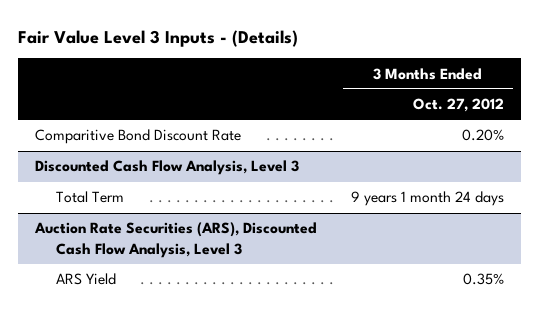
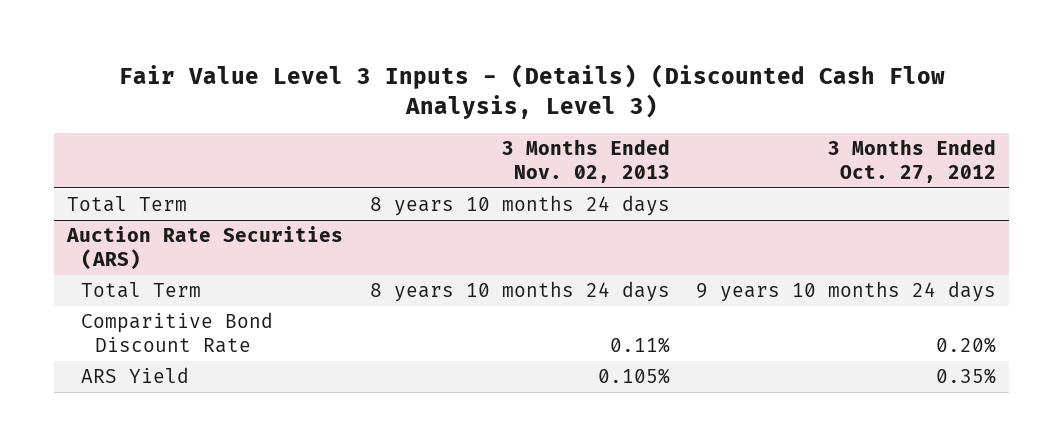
[18,29,299,47] Fair Value Level 3 Inputs - (Details) -> [118,64,945,119] Fair Value Level 3 Inputs - (Details) (Discounted Cash Flow Analysis, Level 3)
none -> [501,139,670,183] 3 Months Ended Nov. 02, 2013
none -> [67,196,188,213] Total Term
none -> [66,226,344,270] Auction Rate Securities (ARS)
none -> [81,282,202,299] Total Term
[35,160,300,176] Discounted Cash Flow Analysis, Level 3 -> none
[56,191,125,204] Total Term -> none
[34,222,318,258] Auction Rate Securities (ARS), Discounted Cash Flow Analysis, Level 3 -> none

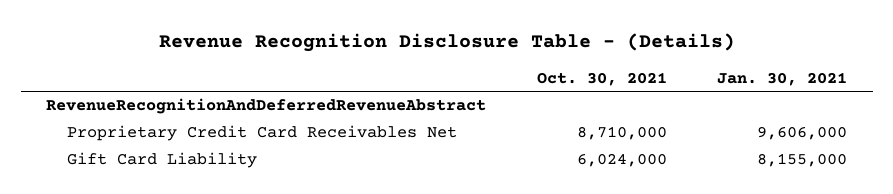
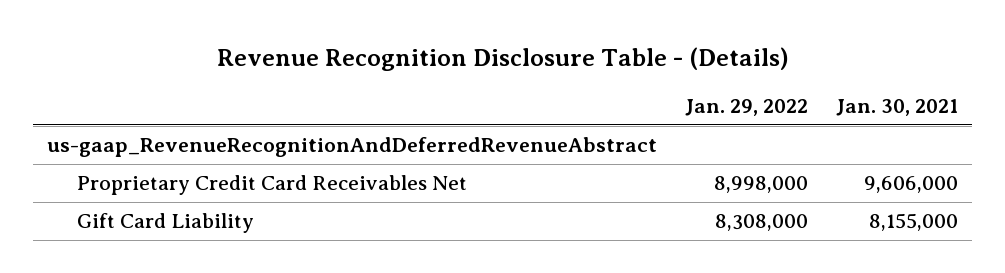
[536,71,667,86] Oct. 30, 2021 -> none
none -> [685,99,809,117] Jan. 29, 2022
[45,98,486,115] RevenueRecognitionAndDeferredRevenueAbstract -> [47,137,658,158] us-gaap_RevenueRecognitionAndDeferredRevenueAbstract

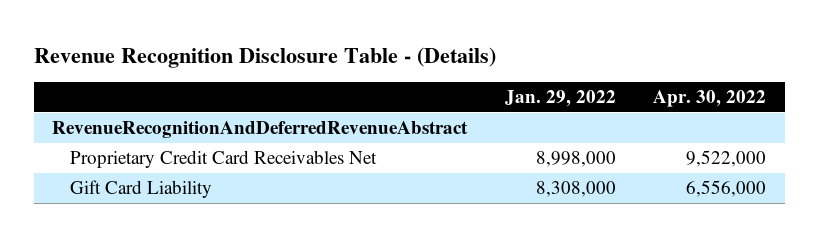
[836,99,959,117] Jan. 30, 2021 -> none
none -> [653,90,767,108] Apr. 30, 2022
[47,137,658,158] us-gaap_RevenueRecognitionAndDeferredRevenueAbstract -> [52,121,469,139] RevenueRecognitionAndDeferredRevenueAbstract

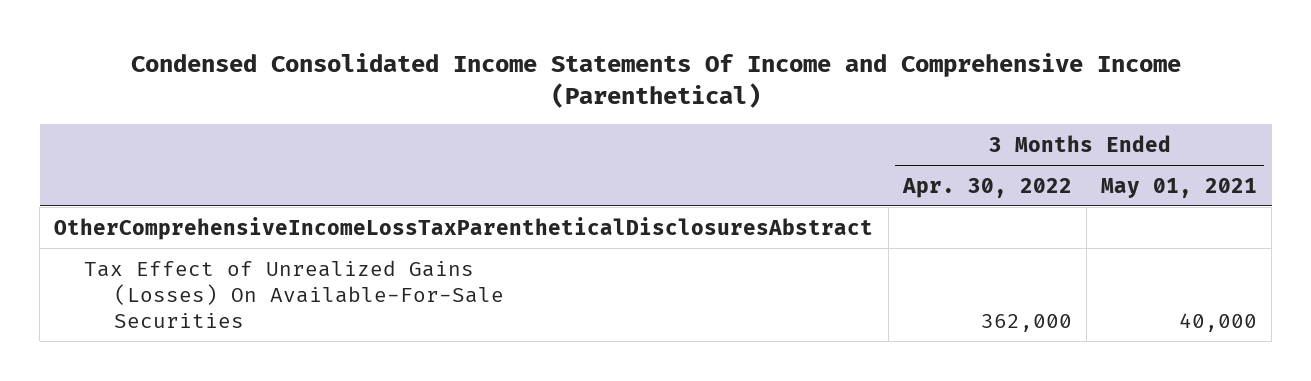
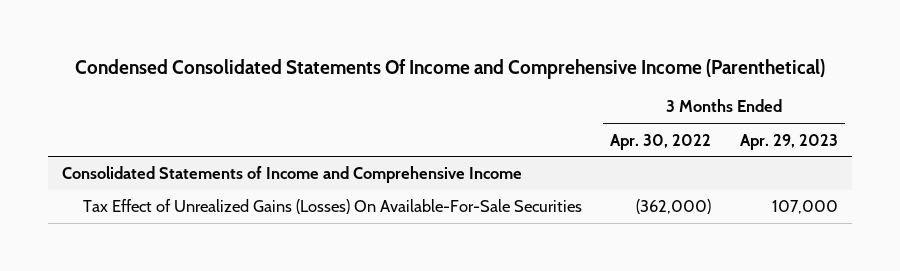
[130,52,1181,108] Condensed Consolidated Income Statements Of Income and Comprehensive Income (Parenthetical) -> [75,58,826,79] Condensed Consolidated Statements Of Income and Comprehensive Income (Parenthetical)
[1100,177,1257,198] May 01, 2021 -> none
none -> [739,133,838,150] Apr. 29, 2023
[54,216,874,240] OtherComprehensiveIncomeLossTaxParentheticalDisclosuresAbstract -> none
none -> [62,166,523,184] Consolidated Statements of Income and Comprehensive Income
[980,314,1072,333] 362,000 -> [636,199,712,215] (362,000)

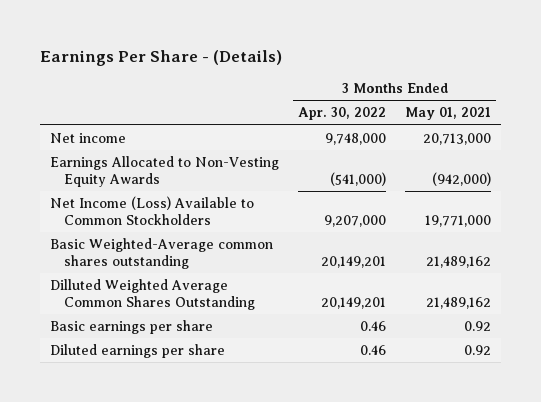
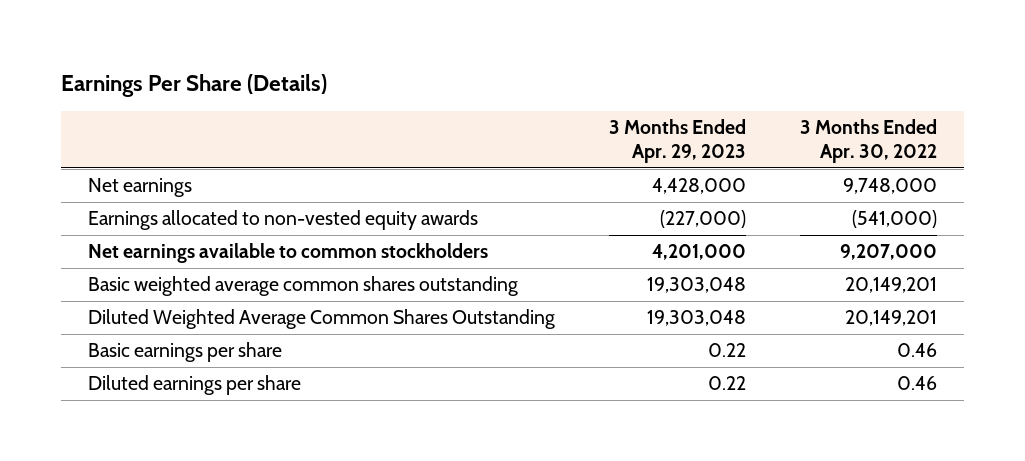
[40,50,283,67] Earnings Per Share - (Details) -> [60,74,327,98] Earnings Per Share (Details)
[405,107,492,121] May 01, 2021 -> none
none -> [608,119,746,163] 3 Months Ended Apr. 29, 2023
[49,132,126,143] Net income -> [87,178,192,198] Net earnings
[49,155,279,187] Earnings Allocated to Non-Vesting Equity Awards -> [87,210,478,231] Earnings allocated to non-vested equity awards
[49,195,254,225] Net Income (Loss) Available to Common Stockholders -> [87,243,488,264] Net earnings available to common stockholders
[49,237,273,269] Basic Weighted-Average common shares outstanding -> [87,276,518,297] Basic weighted average common shares outstanding
[49,278,255,310] Dilluted Weighted Average Common Shares Outstanding -> [87,309,555,330] Diluted Weighted Average Common Shares Outstanding

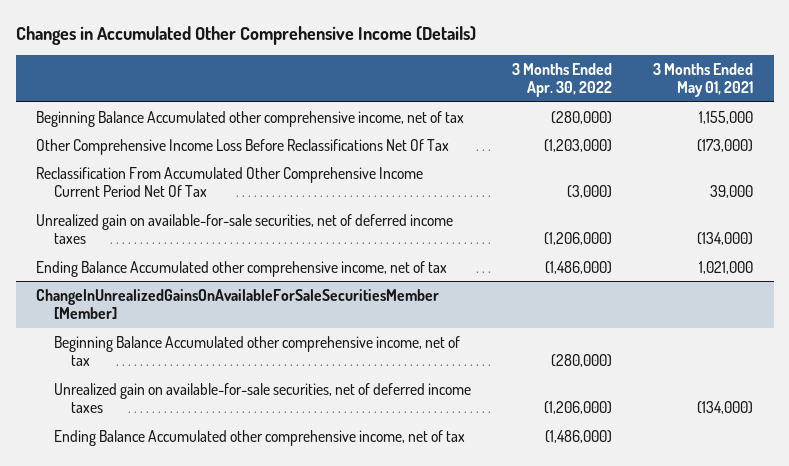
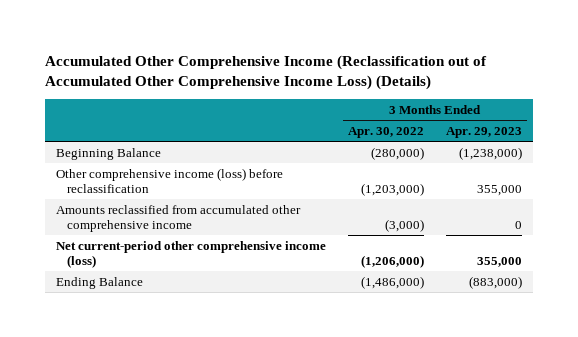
[15,25,476,45] Changes in Accumulated Other Comprehensive Income (Details) -> [45,54,488,90] Accumulated Other Comprehensive Income (Reclassification out of Accumulated Other Comprehensive Income Loss) (Details)
[653,63,754,98] 3 Months Ended May 01, 2021 -> none
none -> [445,126,522,138] Apr. 29, 2023
[36,288,440,320] ChangeInUnrealizedGainsOnAvailableForSaleSecuritiesMember [Member] -> none
[53,335,460,367] Beginning Balance Accumulated other comprehensive income, net of tax -> none
[53,382,471,414] Unrealized gain on available-for-sale securities, net of deferred income taxes -> none
[53,429,465,446] Ending Balance Accumulated other comprehensive income, net of tax -> none
[36,110,465,127] Beginning Balance Accumulated other comprehensive income, net of tax -> [56,147,162,160] Beginning Balance
[36,138,450,155] Other Comprehensive Income Loss Before Reclassifications Net Of Tax -> [56,167,284,194] Other comprehensive income (loss) before reclassification
[36,166,424,198] Reclassification From Accumulated Other Comprehensive Income Current Period Net Of Tax -> [56,204,302,233] Amounts reclassified from accumulated other comprehensive income
[36,213,454,245] Unrealized gain on available-for-sale securities, net of deferred income taxes -> [56,240,327,269] Net current-period other comprehensive income (loss)
[36,260,448,277] Ending Balance Accumulated other comprehensive income, net of tax -> [56,276,144,289] Ending Balance

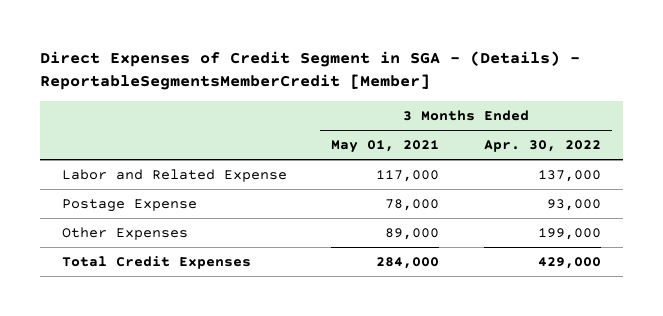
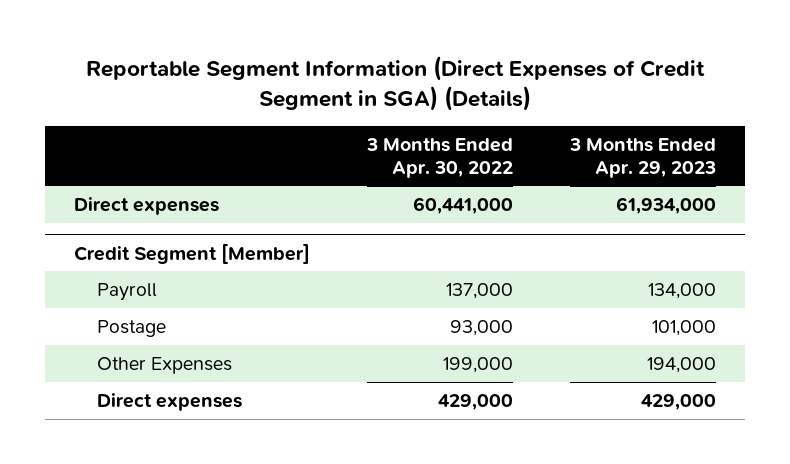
[39,50,580,90] Direct Expenses of Credit Segment in SGA - (Details) - ReportableSegmentsMemberCredit [Member] -> [85,55,705,112] Reportable Segment Information (Direct Expenses of Credit Segment in SGA) (Details)
[331,140,440,154] May 01, 2021 -> none
none -> [569,137,717,178] 3 Months Ended Apr. 29, 2023
none -> [73,196,219,215] Direct expenses
none -> [73,242,310,264] Credit Segment [Member]
[62,169,288,183] Labor and Related Expense -> [97,282,158,301] Payroll
[62,199,198,213] Postage Expense -> [97,319,167,337] Postage
[62,256,252,270] Total Credit Expenses -> [97,392,243,411] Direct expenses

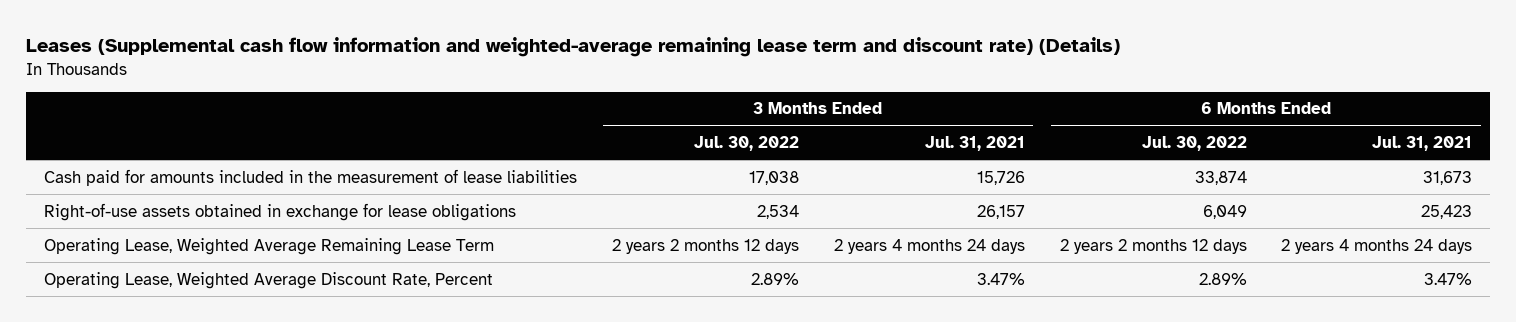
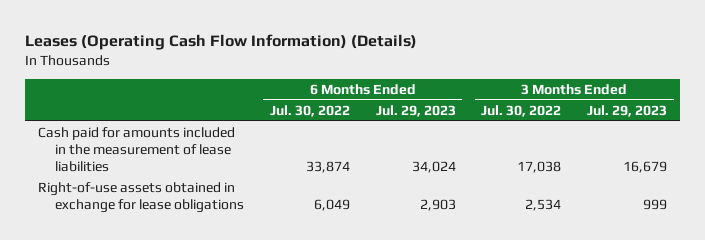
[26,37,1121,58] Leases (Supplemental cash flow information and weighted-average remaining lease term and discount rate) (Details) -> [24,34,417,51] Leases (Operating Cash Flow Information) (Details)
[924,135,1025,151] Jul. 31, 2021 -> none
[1372,135,1473,151] Jul. 31, 2021 -> none
none -> [375,104,456,117] Jul. 29, 2023
none -> [587,104,668,117] Jul. 29, 2023
[43,237,494,255] Operating Lease, Weighted Average Remaining Lease Term -> none
[43,271,493,289] Operating Lease, Weighted Average Discount Rate, Percent -> none

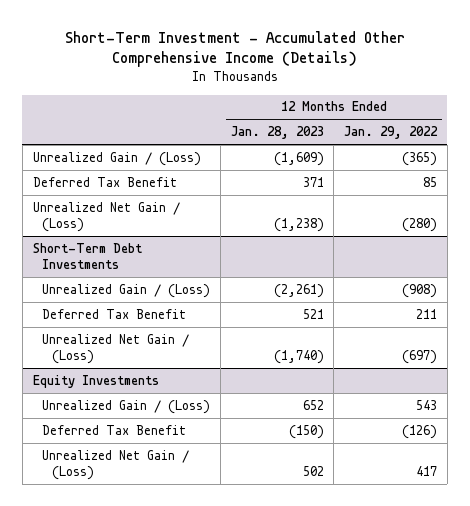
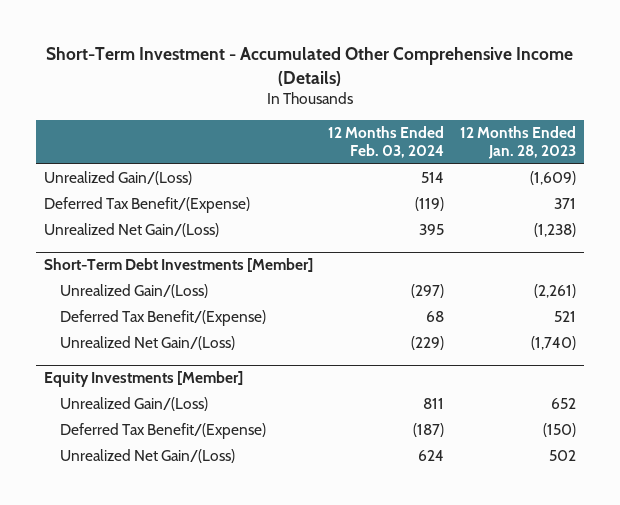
[344,126,439,140] Jan. 29, 2022 -> none
none -> [328,125,445,159] 12 Months Ended Feb. 03, 2024
[32,151,201,166] Unrealized Gain / (Loss) -> [43,171,192,186] Unrealized Gain/(Loss)
[32,176,177,187] Deferred Tax Benefit -> [43,197,250,214] Deferred Tax Benefit/(Expense)
[32,201,180,233] Unrealized Net Gain / (Loss) -> [43,223,219,238] Unrealized Net Gain/(Loss)
[32,242,142,270] Short-Term Debt Investments -> [43,258,313,273] Short-Term Debt Investments [Member]
[42,283,211,298] Unrealized Gain / (Loss) -> [59,284,208,299] Unrealized Gain/(Loss)
[42,308,187,319] Deferred Tax Benefit -> [59,310,266,327] Deferred Tax Benefit/(Expense)
[42,333,190,365] Unrealized Net Gain / (Loss) -> [59,336,235,351] Unrealized Net Gain/(Loss)
[32,374,159,388] Equity Investments -> [43,371,243,388] Equity Investments [Member]
[42,399,211,414] Unrealized Gain / (Loss) -> [59,397,208,412] Unrealized Gain/(Loss)
[42,424,187,435] Deferred Tax Benefit -> [59,423,266,440] Deferred Tax Benefit/(Expense)
[42,449,190,481] Unrealized Net Gain / (Loss) -> [59,449,235,464] Unrealized Net Gain/(Loss)

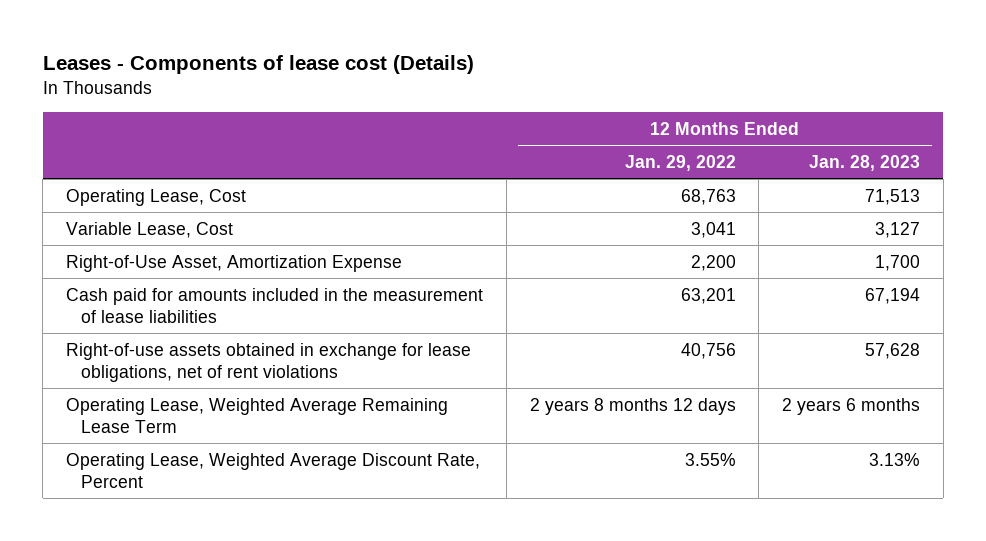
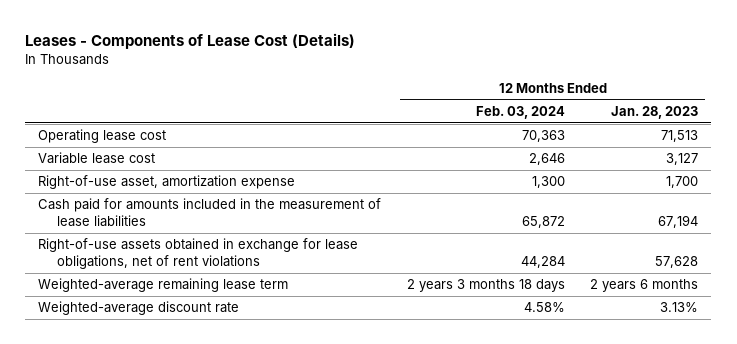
[42,55,474,75] Leases - Components of lease cost (Details) -> [25,32,356,49] Leases - Components of Lease Cost (Details)
[624,154,736,171] Jan. 29, 2022 -> none
none -> [475,105,565,119] Feb. 03, 2024
[66,188,247,206] Operating Lease, Cost -> [38,129,167,144] Operating lease cost
[66,221,234,238] Variable Lease, Cost -> [38,152,156,165] Variable lease cost
[66,254,403,272] Right-of-Use Asset, Amortization Expense -> [38,175,296,190] Right-of-use asset, amortization expense
[66,397,449,433] Operating Lease, Weighted Average Remaining Lease Term -> [38,278,289,293] Weighted-average remaining lease term
[66,452,481,488] Operating Lease, Weighted Average Discount Rate, Percent -> [38,301,240,316] Weighted-average discount rate

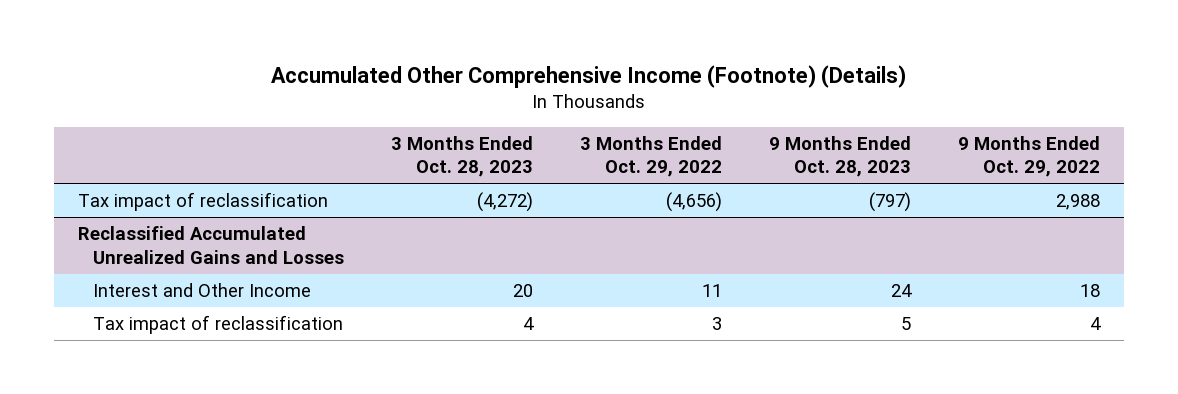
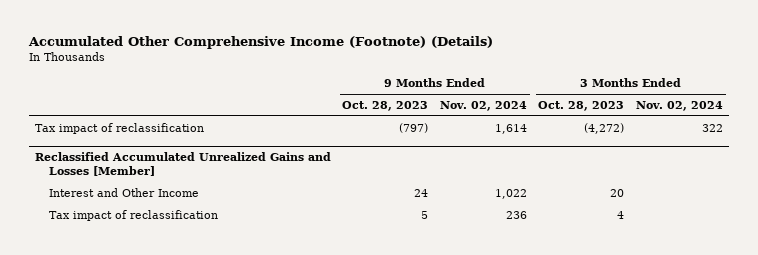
[580,135,723,178] 3 Months Ended Oct. 29, 2022 -> none
[958,135,1101,178] 9 Months Ended Oct. 29, 2022 -> none
none -> [439,101,527,112] Nov. 02, 2024
none -> [635,101,723,112] Nov. 02, 2024
[77,226,344,264] Reclassified Accumulated Unrealized Gains and Losses -> [34,151,331,177] Reclassified Accumulated Unrealized Gains and Losses [Member]

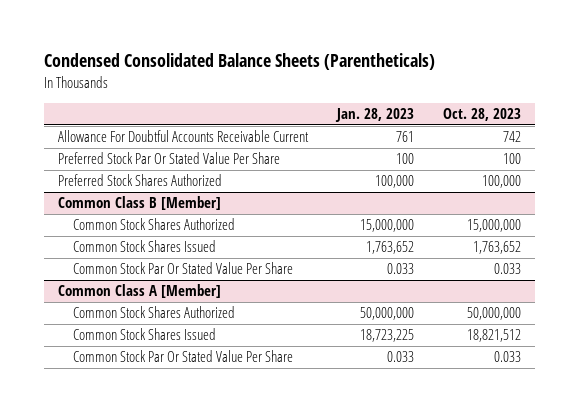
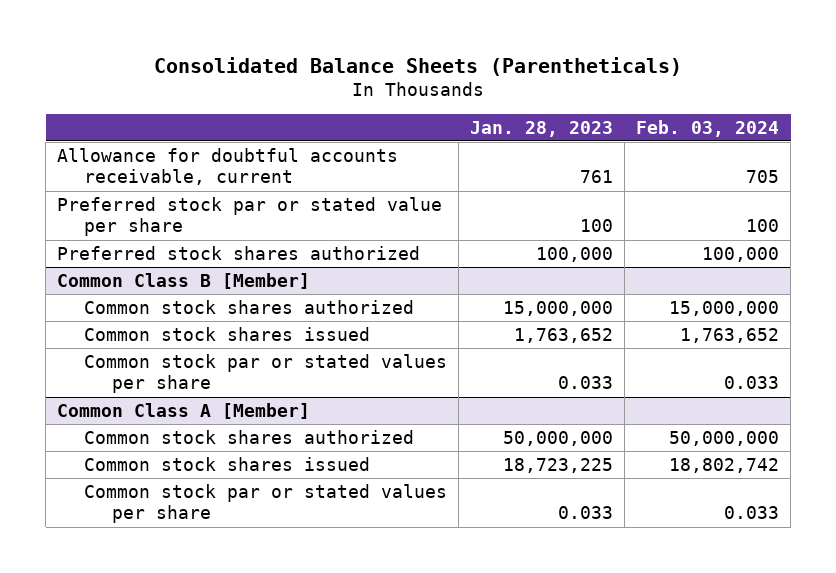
[43,53,435,71] Condensed Consolidated Balance Sheets (Parentheticals) -> [154,56,683,76] Consolidated Balance Sheets (Parentheticals)
[442,108,521,122] Oct. 28, 2023 -> none
none -> [636,119,780,137] Feb. 03, 2024
[58,130,310,143] Allowance For Doubtful Accounts Receivable Current -> [57,147,399,186] Allowance for doubtful accounts receivable, current
[58,152,281,165] Preferred Stock Par Or Stated Value Per Share -> [57,196,443,237] Preferred stock par or stated value per share
[58,174,223,187] Preferred Stock Shares Authorized -> [57,245,421,260] Preferred stock shares authorized
[73,218,236,231] Common Stock Shares Authorized -> [84,299,415,314] Common stock shares authorized
[73,240,217,253] Common Stock Shares Issued -> [84,326,371,341] Common stock shares issued
[73,262,294,275] Common Stock Par Or Stated Value Per Share -> [84,353,448,394] Common stock par or stated values per share
[73,306,236,319] Common Stock Shares Authorized -> [84,429,415,444] Common stock shares authorized
[73,328,217,341] Common Stock Shares Issued -> [84,456,371,471] Common stock shares issued
[73,350,294,363] Common Stock Par Or Stated Value Per Share -> [84,483,448,524] Common stock par or stated values per share

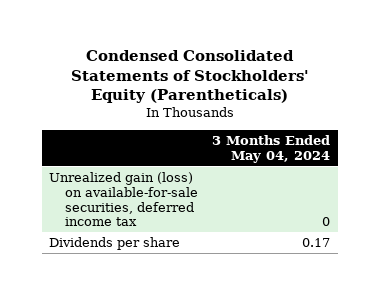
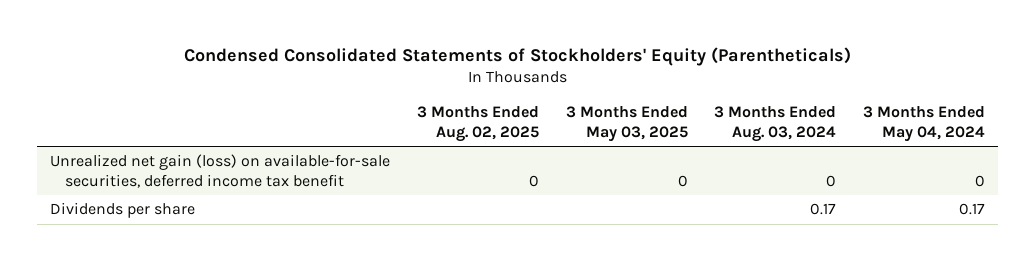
none -> [416,106,539,142] 3 Months Ended Aug. 02, 2025
none -> [565,106,688,142] 3 Months Ended May 03, 2025
none -> [714,106,837,142] 3 Months Ended Aug. 03, 2024
[49,172,198,227] Unrealized gain (loss) on available-for-sale securities, deferred income tax -> [50,154,391,188] Unrealized net gain (loss) on available-for-sale securities, deferred income tax benefit

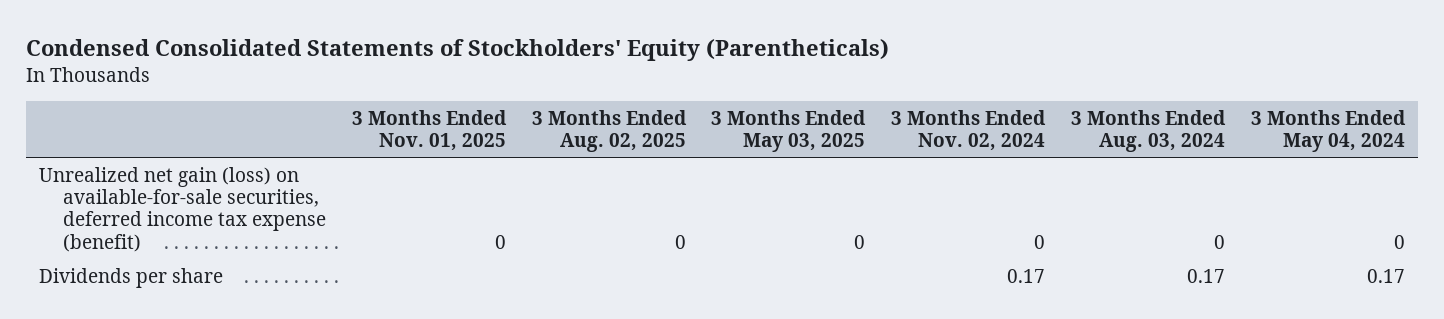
none -> [351,109,507,151] 3 Months Ended Nov. 01, 2025
none -> [891,109,1047,151] 3 Months Ended Nov. 02, 2024
[50,154,391,188] Unrealized net gain (loss) on available-for-sale securities, deferred income tax benefit -> [38,167,327,252] Unrealized net gain (loss) on available-for-sale securities, deferred income tax expense (benefit)

